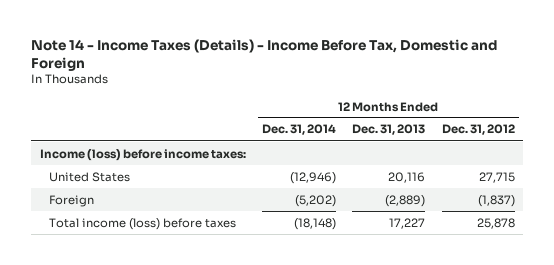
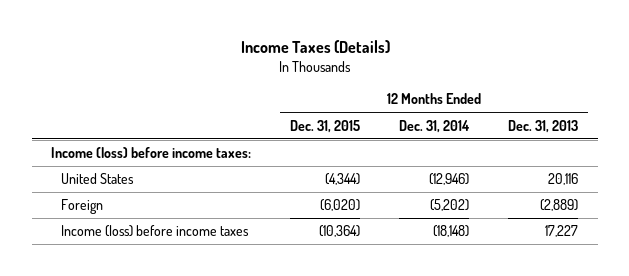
[31,38,498,71] Note 14 - Income Taxes (Details) - Income Before Tax, Domestic and Foreign -> [240,40,390,54] Income Taxes (Details)
[441,124,515,136] Dec. 31, 2012 -> none
none -> [290,119,361,133] Dec. 31, 2015
[49,217,237,230] Total income (loss) before taxes -> [60,225,249,238] Income (loss) before income taxes

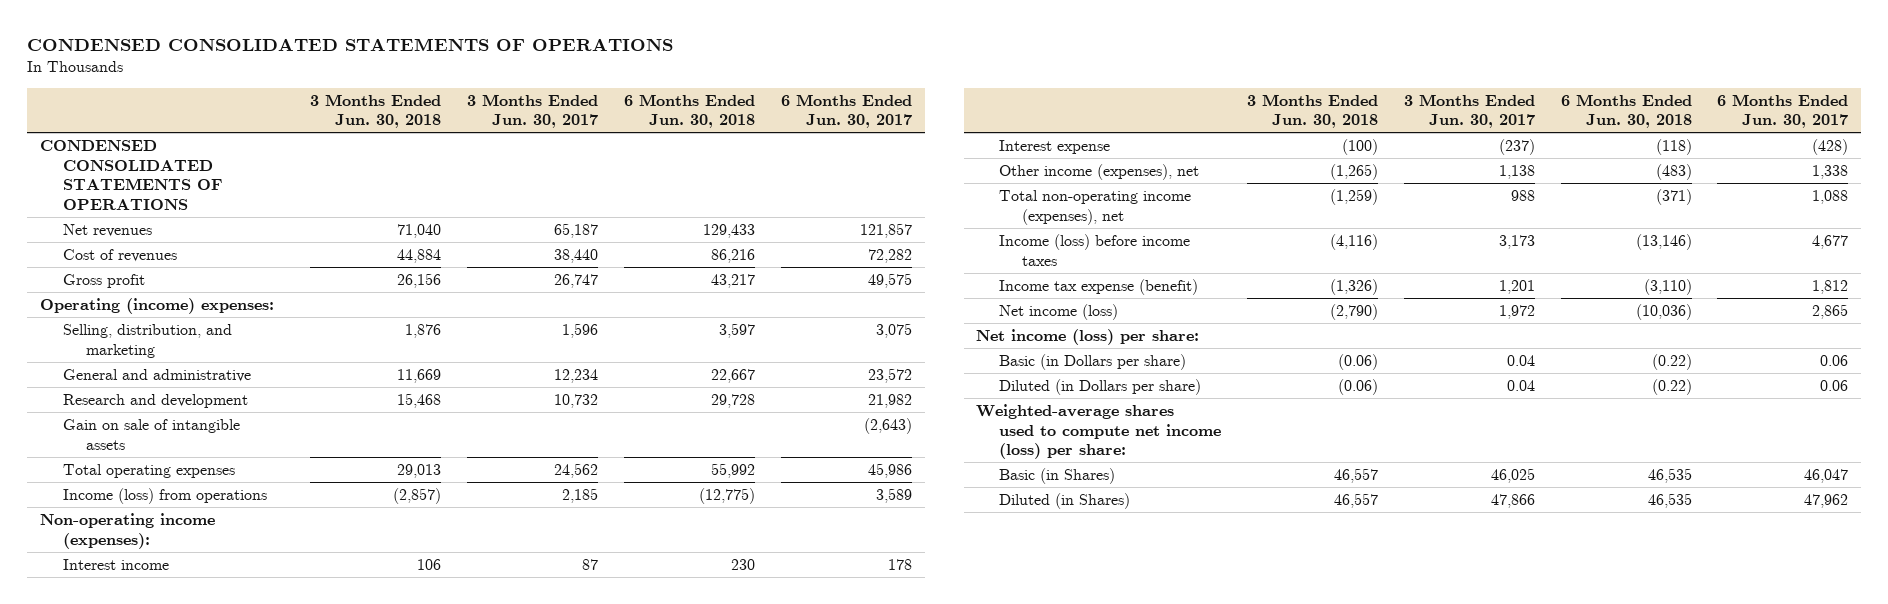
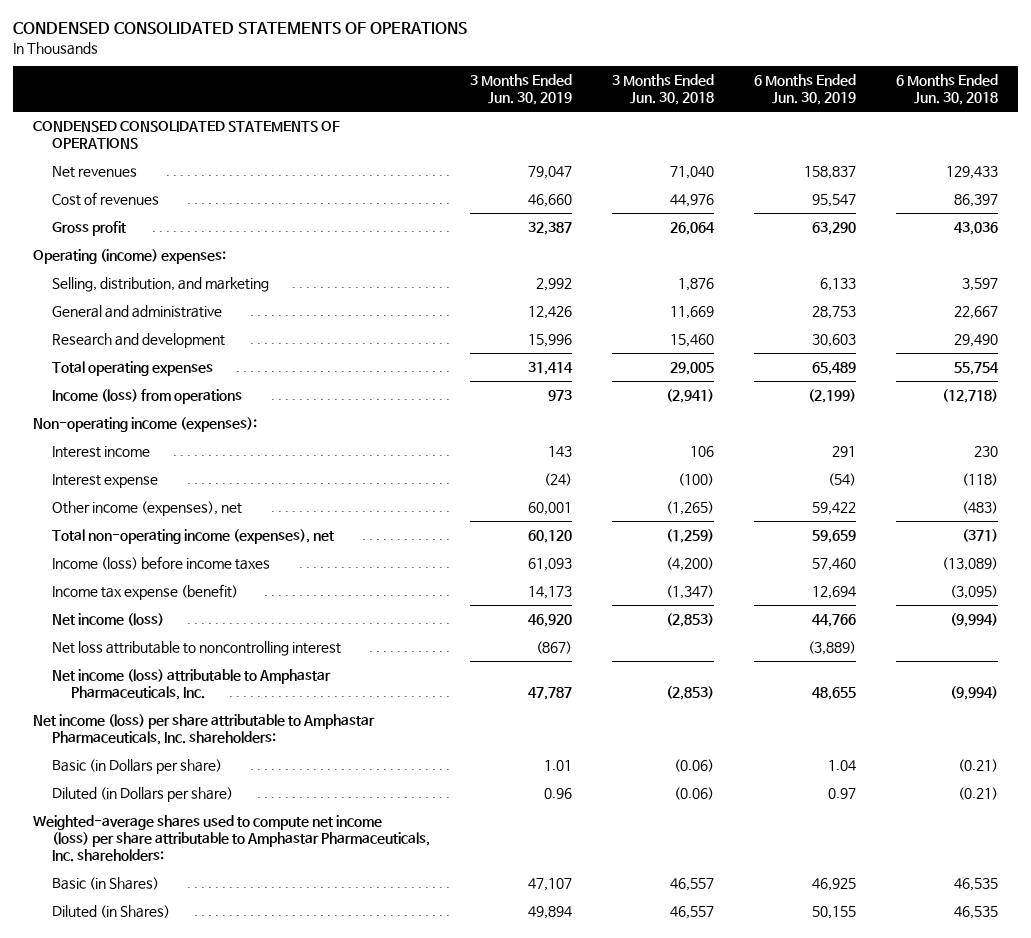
[467,93,599,129] 3 Months Ended Jun. 30, 2017 -> none
[780,93,912,129] 6 Months Ended Jun. 30, 2017 -> none
none -> [470,74,573,106] 3 Months Ended Jun. 30, 2019
none -> [754,74,857,106] 6 Months Ended Jun. 30, 2019
[397,248,442,263] 44,884 -> [670,193,715,207] 44,976
[710,248,755,263] 86,216 -> [954,193,999,207] 86,397
[397,272,442,288] 26,156 -> [670,221,716,235] 26,064
[710,273,755,288] 43,217 -> [954,221,999,235] 43,036
[62,418,240,450] Gain on sale of intangible assets -> none
[397,392,442,408] 15,468 -> [670,333,715,347] 15,460
[710,393,755,408] 29,728 -> [954,333,999,347] 29,490
[397,463,442,478] 29,013 -> [670,361,715,375] 29,005
[710,462,755,478] 55,992 -> [954,361,1000,375] 55,754
[393,487,442,504] (2,857) -> [666,388,715,403] (2,941)
[698,487,755,504] (12,775) -> [942,388,999,403] (12,718)
[1330,233,1379,250] (4,116) -> [666,556,715,571] (4,200)
[1635,233,1692,250] (13,146) -> [942,556,999,571] (13,089)
[1330,278,1379,295] (1,326) -> [666,584,715,599] (1,347)
[1643,278,1692,295] (3,110) -> [950,584,999,599] (3,095)
[1330,303,1379,320] (2,790) -> [666,612,715,627] (2,853)
[1635,303,1692,320] (10,036) -> [950,612,999,627] (9,994)
none -> [51,640,341,656] Net loss attributable to noncontrolling interest
none -> [51,668,331,700] Net income (loss) attributable to Amphastar Pharmaceuticals, Inc.
[976,328,1200,345] Net income (loss) per share: -> [32,713,375,745] Net income (loss) per share attributable to Amphastar Pharmaceuticals, Inc. shareholders:
[1651,353,1692,370] (0.22) -> [958,758,999,772] (0.21)
[1651,378,1692,395] (0.22) -> [958,786,999,800] (0.21)
[976,403,1222,460] Weighted-average shares used to compute net income (loss) per share: -> [32,814,430,863] Weighted-average shares used to compute net income (loss) per share attributable to Amphastar Pharmaceuticals, Inc. shareholders:

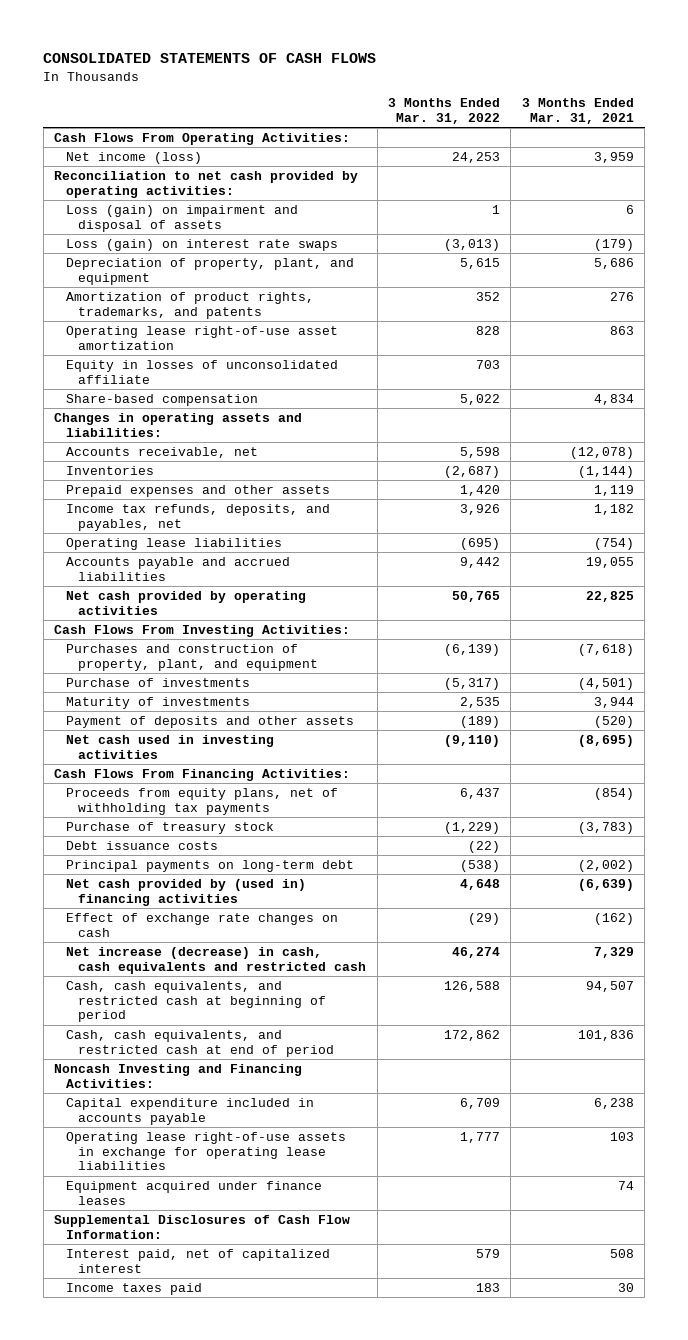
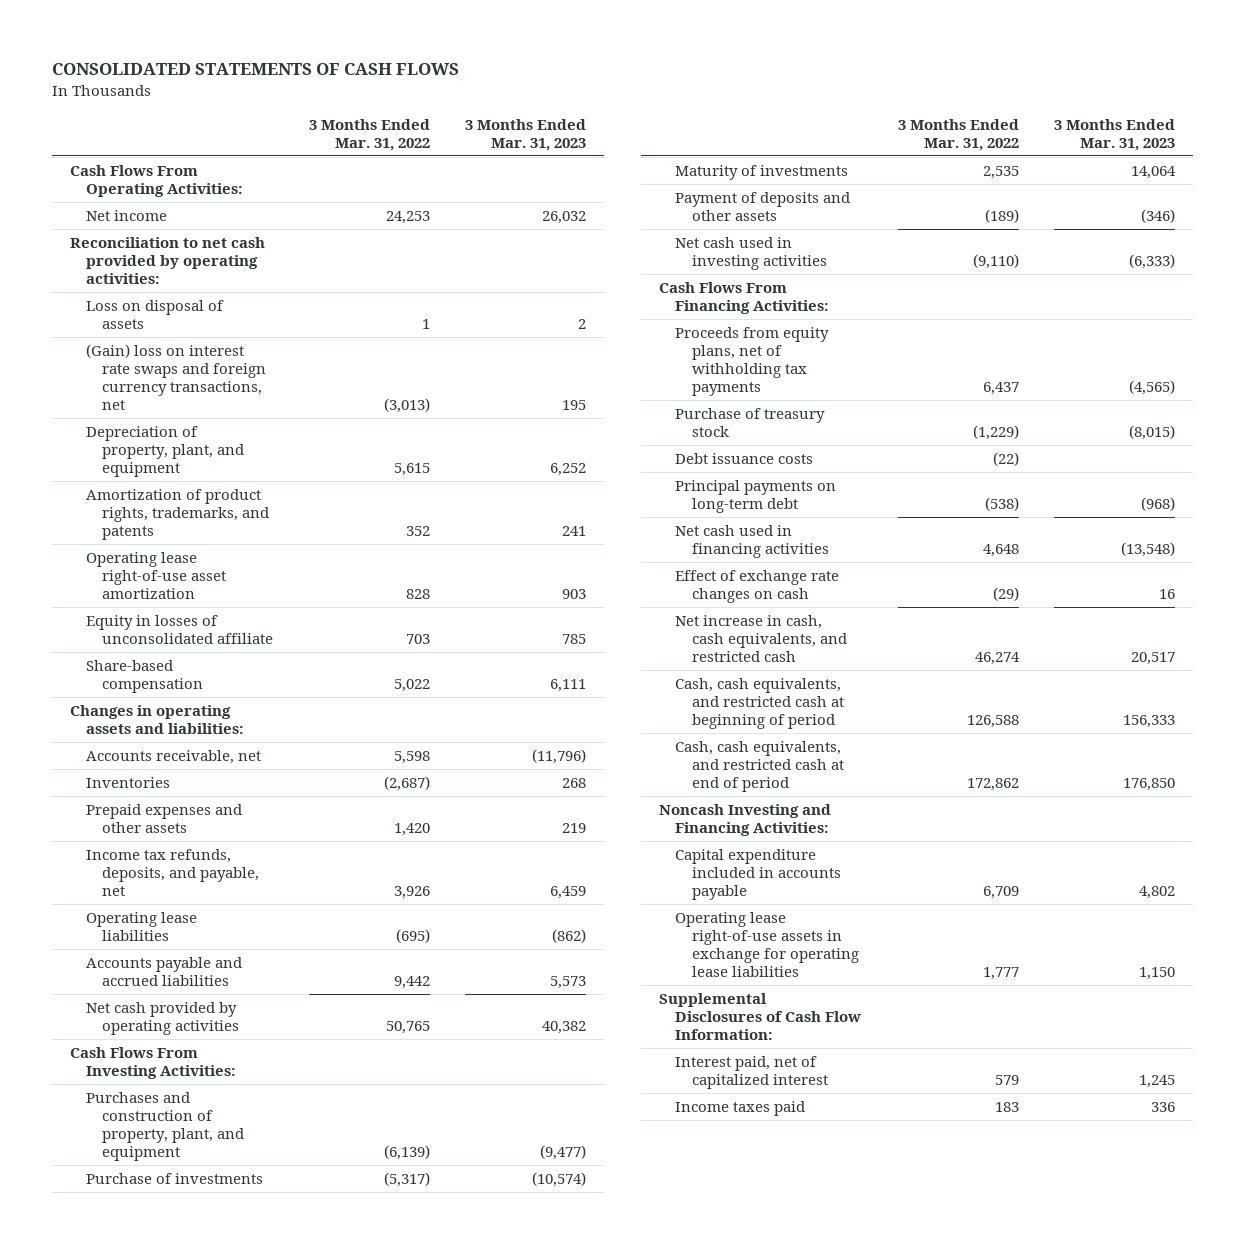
[521,98,634,125] 3 Months Ended Mar. 31, 2021 -> none
none -> [465,118,587,151] 3 Months Ended Mar. 31, 2023
[66,151,203,164] Net income (loss) -> [86,210,168,222] Net income
[66,204,299,232] Loss (gain) on impairment and disposal of assets -> [86,300,225,330] Loss on disposal of assets
[66,238,339,251] Loss (gain) on interest rate swaps -> [86,344,267,410] (Gain) loss on interest rate swaps and foreign currency transactions, net
[66,503,331,531] Income tax refunds, deposits, and payables, net -> [86,849,260,897] Income tax refunds, deposits, and payable, net
[66,878,307,906] Net cash provided by (used in) financing activities -> [675,525,829,559] Net cash used in financing activities
[66,946,367,974] Net increase (decrease) in cash, cash equivalents and restricted cash -> [675,615,847,663] Net increase in cash, cash equivalents, and restricted cash
[66,1180,323,1205] Equipment acquired under finance leases -> none

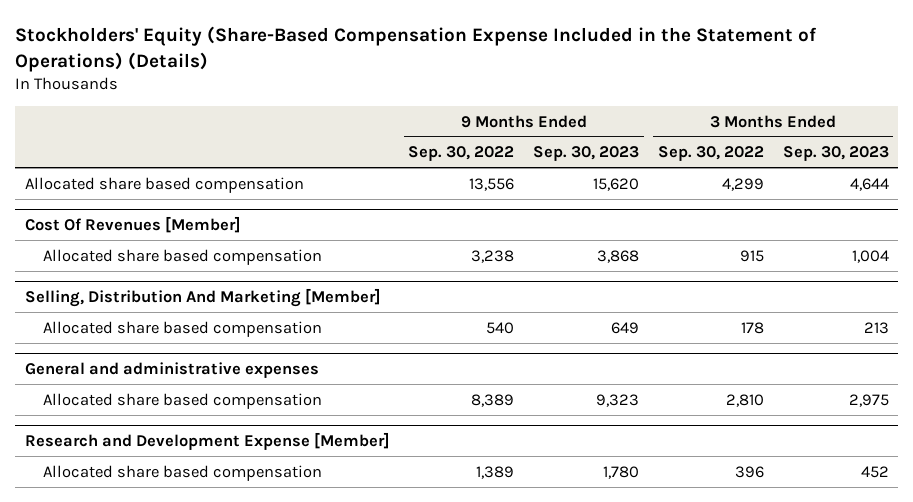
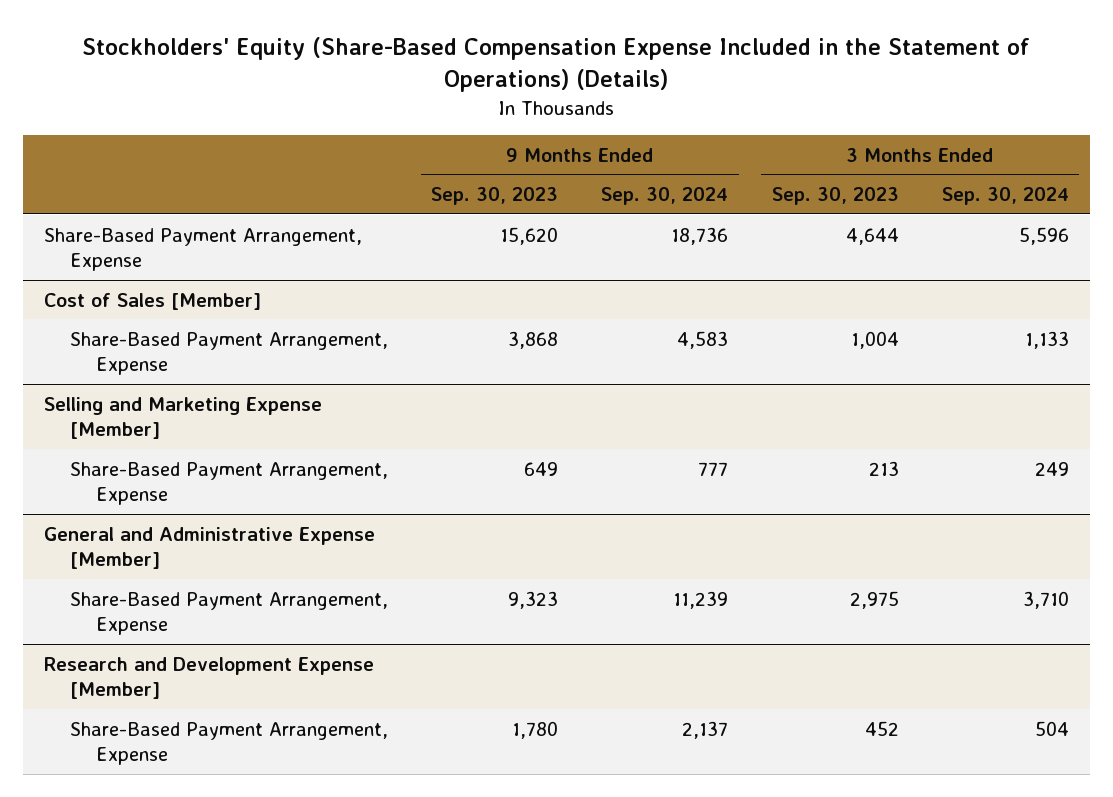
[408,146,515,162] Sep. 30, 2022 -> none
[657,146,764,162] Sep. 30, 2022 -> none
none -> [601,187,729,206] Sep. 30, 2024
none -> [941,187,1069,206] Sep. 30, 2024
[24,176,304,193] Allocated share based compensation -> [44,227,363,272] Share-Based Payment Arrangement, Expense
[24,216,241,234] Cost Of Revenues [Member] -> [44,292,262,310] Cost of Sales [Member]
[42,248,322,265] Allocated share based compensation -> [70,331,389,376] Share-Based Payment Arrangement, Expense
[24,288,381,308] Selling, Distribution And Marketing [Member] -> [44,396,323,440] Selling and Marketing Expense [Member]
[42,320,322,337] Allocated share based compensation -> [70,461,389,506] Share-Based Payment Arrangement, Expense
[24,362,319,379] General and administrative expenses -> [44,526,376,570] General and Administrative Expense [Member]
[42,392,322,409] Allocated share based compensation -> [70,591,389,636] Share-Based Payment Arrangement, Expense
[42,464,322,481] Allocated share based compensation -> [70,721,389,766] Share-Based Payment Arrangement, Expense

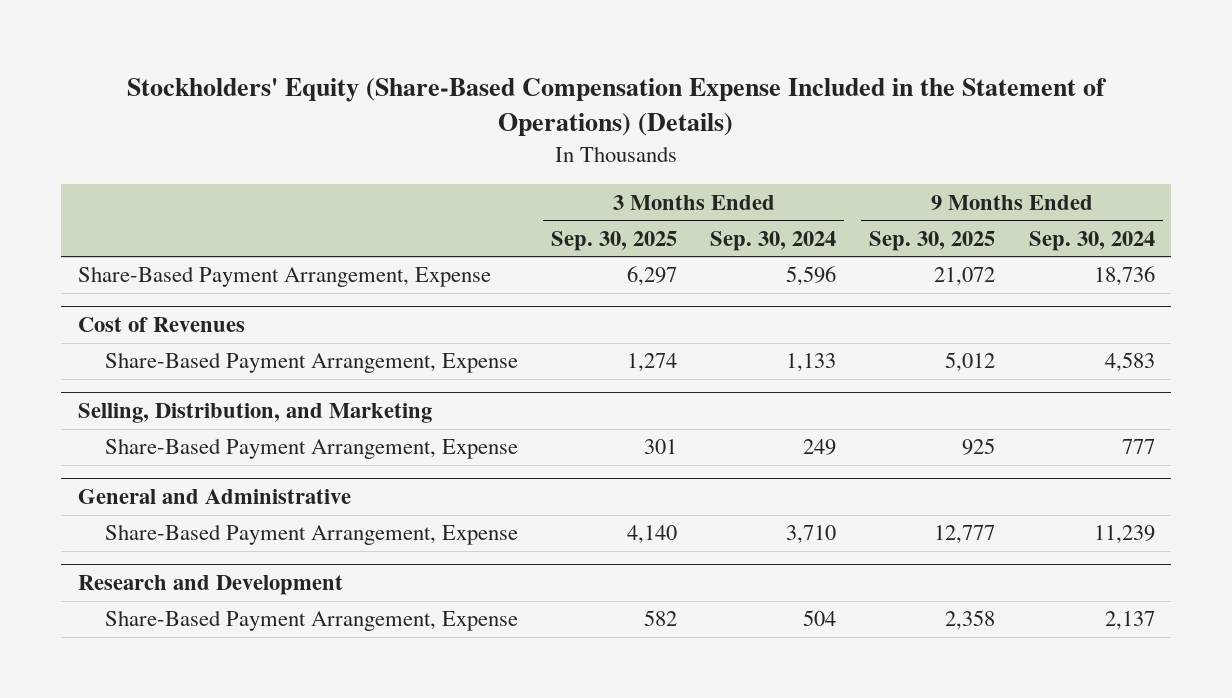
[431,187,559,206] Sep. 30, 2023 -> none
[771,187,899,206] Sep. 30, 2023 -> none
none -> [550,230,677,251] Sep. 30, 2025
none -> [869,230,996,251] Sep. 30, 2025
[44,292,262,310] Cost of Sales [Member] -> [77,317,245,333] Cost of Revenues
[44,396,323,440] Selling and Marketing Expense [Member] -> [77,403,432,424] Selling, Distribution, and Marketing
[44,526,376,570] General and Administrative Expense [Member] -> [77,489,351,505] General and Administrative
[44,656,375,700] Research and Development Expense [Member] -> [77,575,343,596] Research and Development

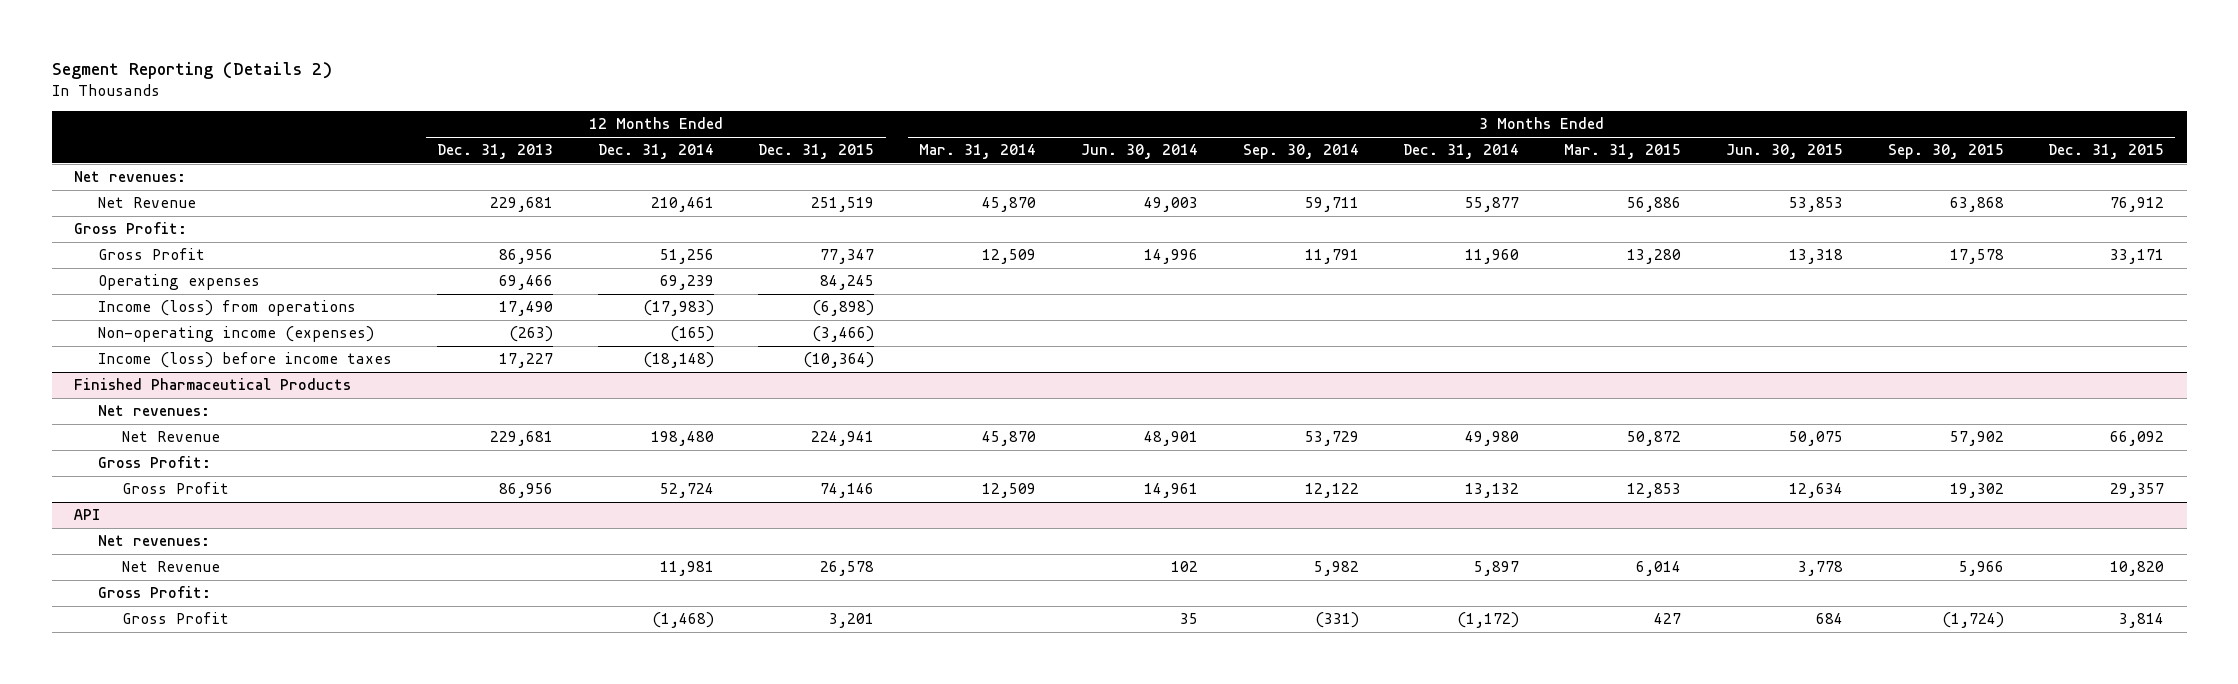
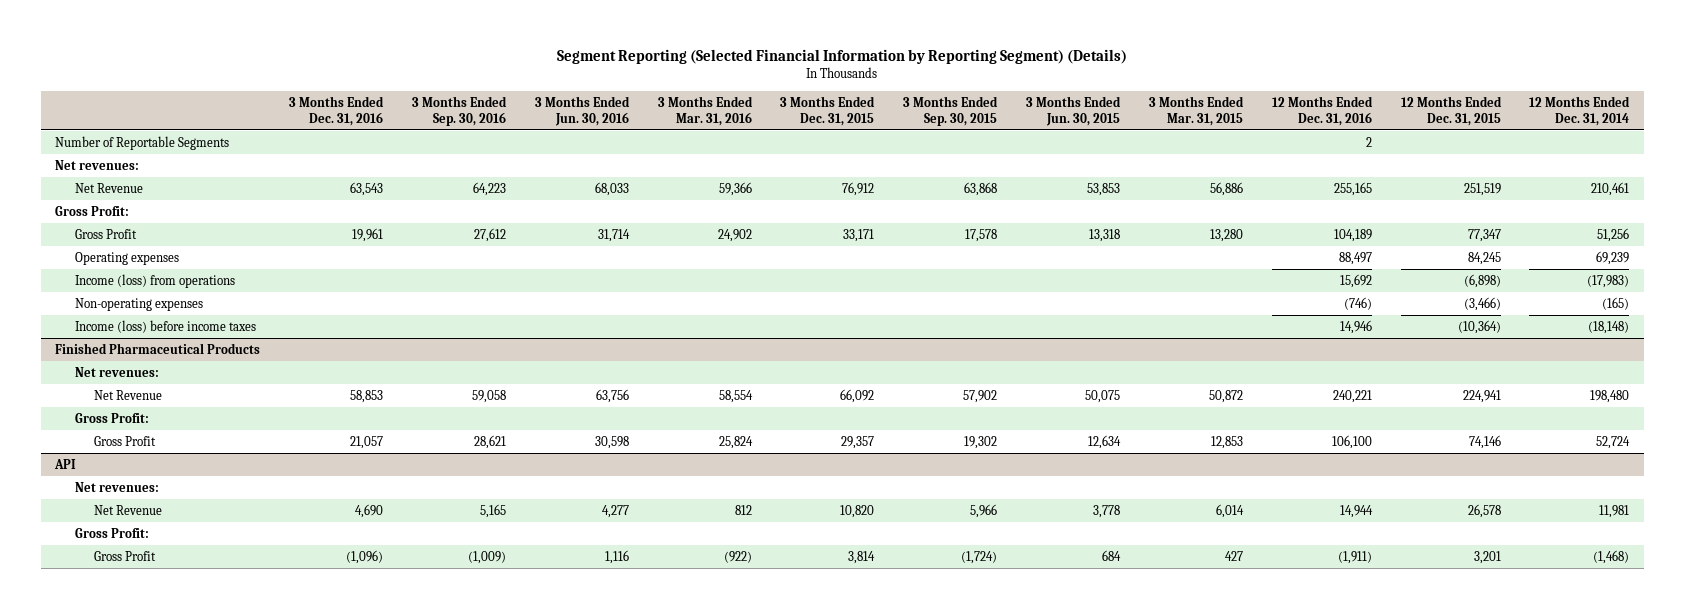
[51,62,332,80] Segment Reporting (Details 2) -> [557,48,1128,64] Segment Reporting (Selected Financial Information by Reporting Segment) (Details)
[436,144,553,160] Dec. 31, 2013 -> none
[919,144,1037,160] Mar. 31, 2014 -> none
[1080,144,1198,160] Jun. 30, 2014 -> none
[1242,144,1359,160] Sep. 30, 2014 -> none
[1403,144,1520,160] Dec. 31, 2014 -> none
none -> [289,95,385,126] 3 Months Ended Dec. 31, 2016
none -> [411,95,507,126] 3 Months Ended Sep. 30, 2016
none -> [534,95,630,126] 3 Months Ended Jun. 30, 2016
none -> [657,95,753,126] 3 Months Ended Mar. 31, 2016
none -> [1271,95,1373,126] 12 Months Ended Dec. 31, 2016
none -> [55,135,230,150] Number of Reportable Segments
[98,326,375,343] Non-operating income (expenses) -> [74,297,203,311] Non-operating expenses

